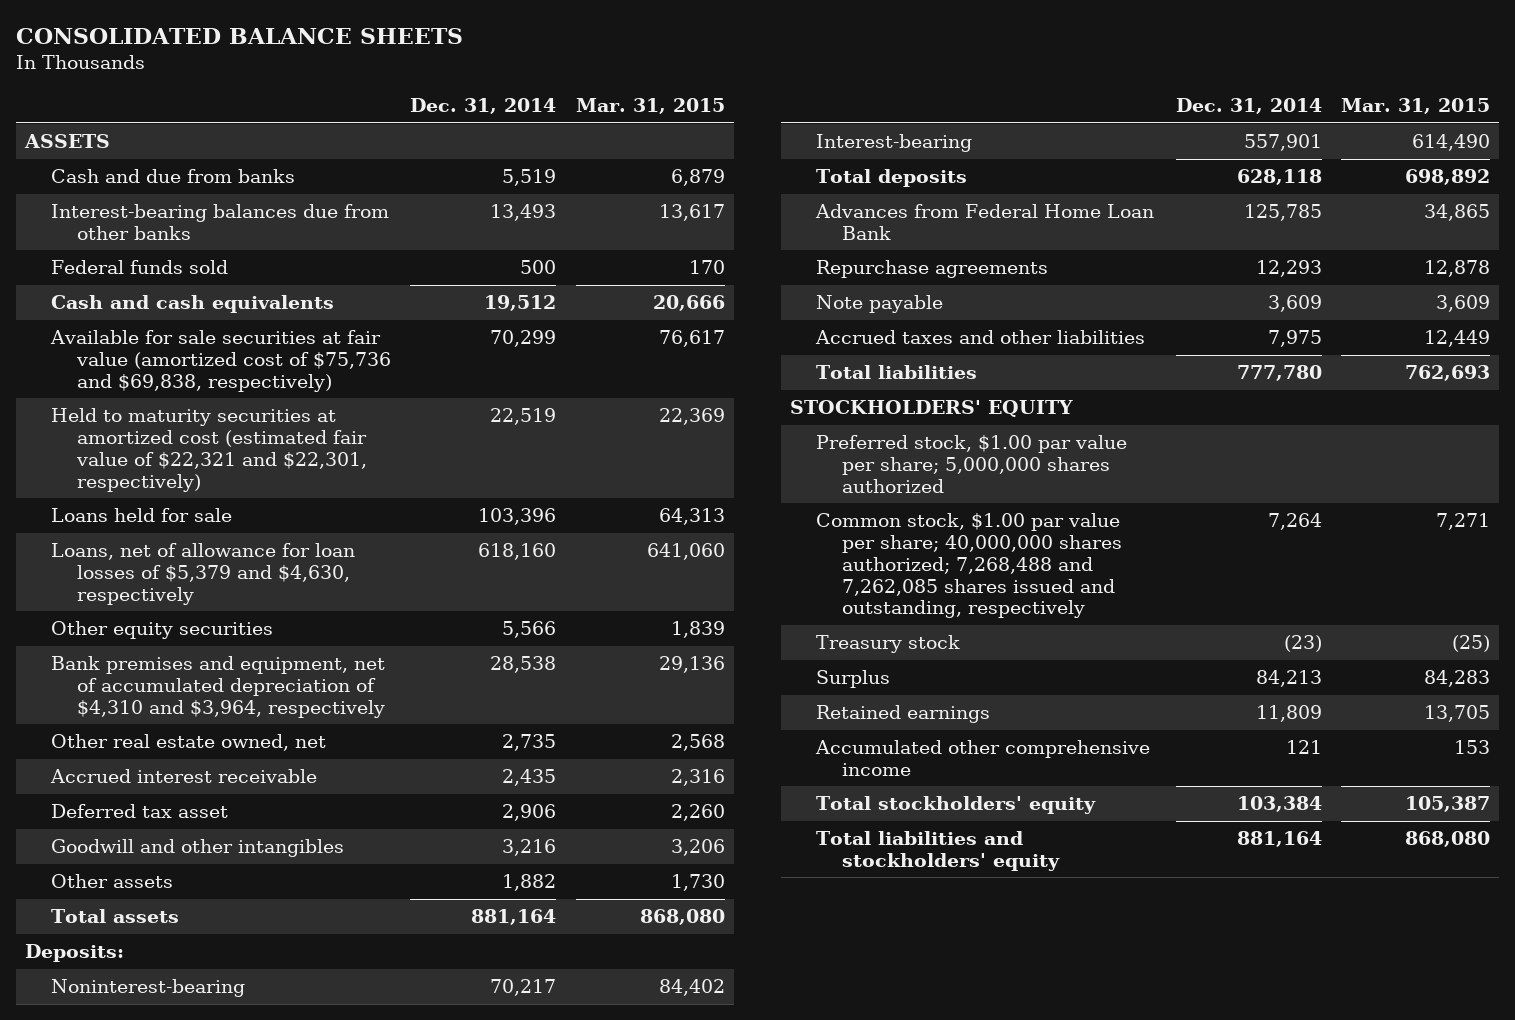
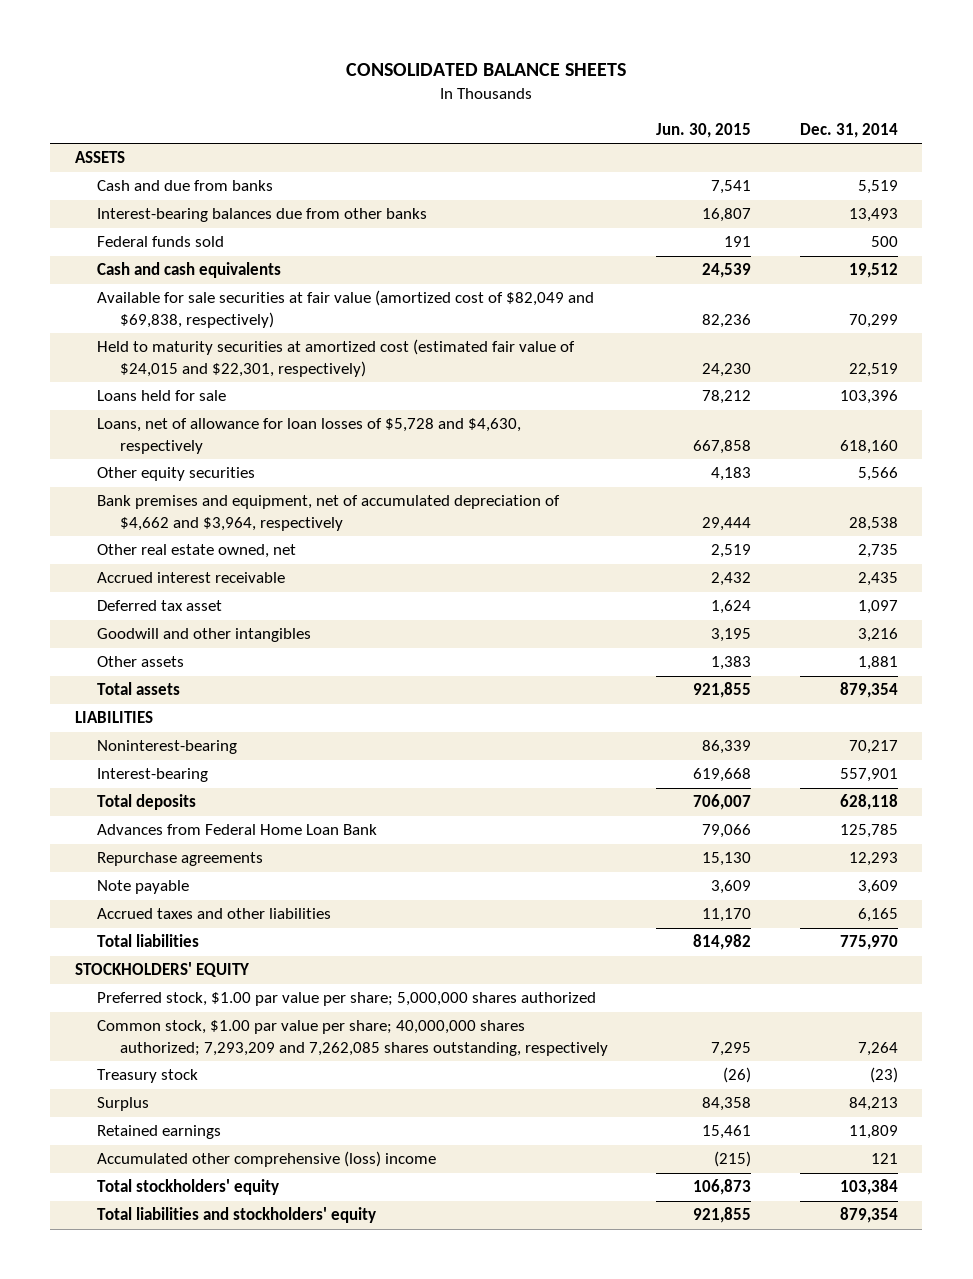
[575,98,725,115] Mar. 31, 2015 -> none
none -> [656,123,752,139] Jun. 30, 2015
[50,330,392,392] Available for sale securities at fair value (amortized cost of $75,736 and $69,838, respectively) -> [97,290,595,328] Available for sale securities at fair value (amortized cost of $82,049 and $69,838, respectively)
[51,408,368,492] Held to maturity securities at amortized cost (estimated fair value of $22,321 and $22,301, respectively) -> [97,339,576,377] Held to maturity securities at amortized cost (estimated fair value of $24,015 and $22,301, respectively)
[51,543,356,605] Loans, net of allowance for loan losses of $5,379 and $4,630, respectively -> [97,418,522,454] Loans, net of allowance for loan losses of $5,728 and $4,630, respectively
[51,656,386,718] Bank premises and equipment, net of accumulated depreciation of $4,310 and $3,964, respectively -> [97,495,561,531] Bank premises and equipment, net of accumulated depreciation of $4,662 and $3,964, respectively
[502,804,557,822] 2,906 -> [858,600,899,615] 1,097
[25,944,125,963] Deposits: -> none
[502,874,557,892] 1,882 -> [858,656,899,671] 1,881
[471,909,557,926] 881,164 -> [840,682,899,699] 879,354
none -> [74,711,153,724] LIABILITIES
[1267,330,1322,348] 7,975 -> [858,908,899,923] 6,165
[1236,365,1322,382] 777,780 -> [840,935,899,951] 775,970
[816,513,1123,619] Common stock, $1.00 par value per share; 40,000,000 shares authorized; 7,268,488 and 7,262,085 shares issued and outstanding, respectively -> [97,1020,608,1056] Common stock, $1.00 par value per share; 40,000,000 shares authorized; 7,293,209 and 7,262,085 shares outstanding, respectively
[815,740,1151,776] Accumulated other comprehensive income -> [97,1151,437,1168] Accumulated other comprehensive (loss) income
[1236,831,1322,848] 881,164 -> [840,1207,899,1224] 879,354

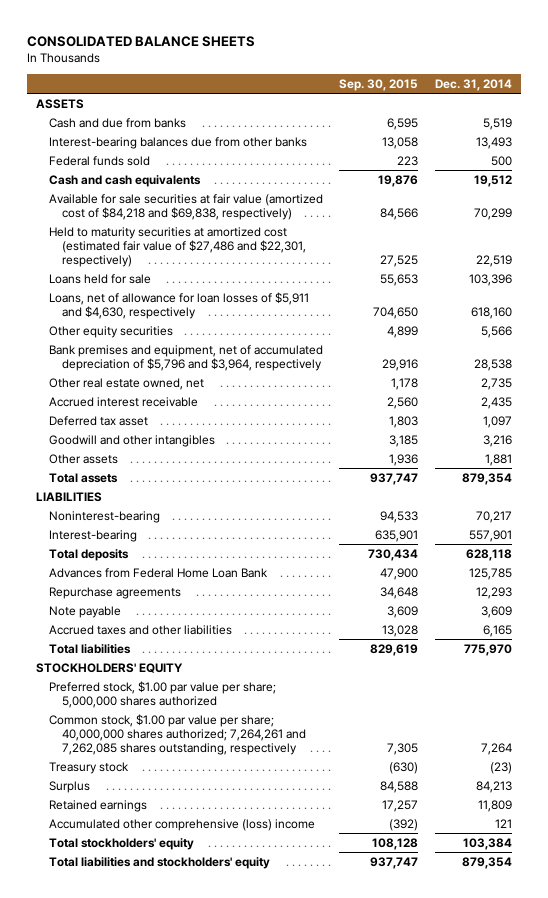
[656,123,752,139] Jun. 30, 2015 -> none
none -> [339,78,419,91] Sep. 30, 2015
[97,290,595,328] Available for sale securities at fair value (amortized cost of $82,049 and $69,838, respectively) -> [48,193,323,220] Available for sale securities at fair value (amortized cost of $84,218 and $69,838, respectively)
[97,339,576,377] Held to maturity securities at amortized cost (estimated fair value of $24,015 and $22,301, respectively) -> [48,226,306,268] Held to maturity securities at amortized cost (estimated fair value of $27,486 and $22,301, respectively)
[97,418,522,454] Loans, net of allowance for loan losses of $5,728 and $4,630, respectively -> [48,291,309,319] Loans, net of allowance for loan losses of $5,911 and $4,630, respectively
[97,495,561,531] Bank premises and equipment, net of accumulated depreciation of $4,662 and $3,964, respectively -> [48,344,323,371] Bank premises and equipment, net of accumulated depreciation of $5,796 and $3,964, respectively
[97,1020,608,1056] Common stock, $1.00 par value per share; 40,000,000 shares authorized; 7,293,209 and 7,262,085 shares outstanding, respectively -> [48,713,306,756] Common stock, $1.00 par value per share; 40,000,000 shares authorized; 7,264,261 and 7,262,085 shares outstanding, respectively

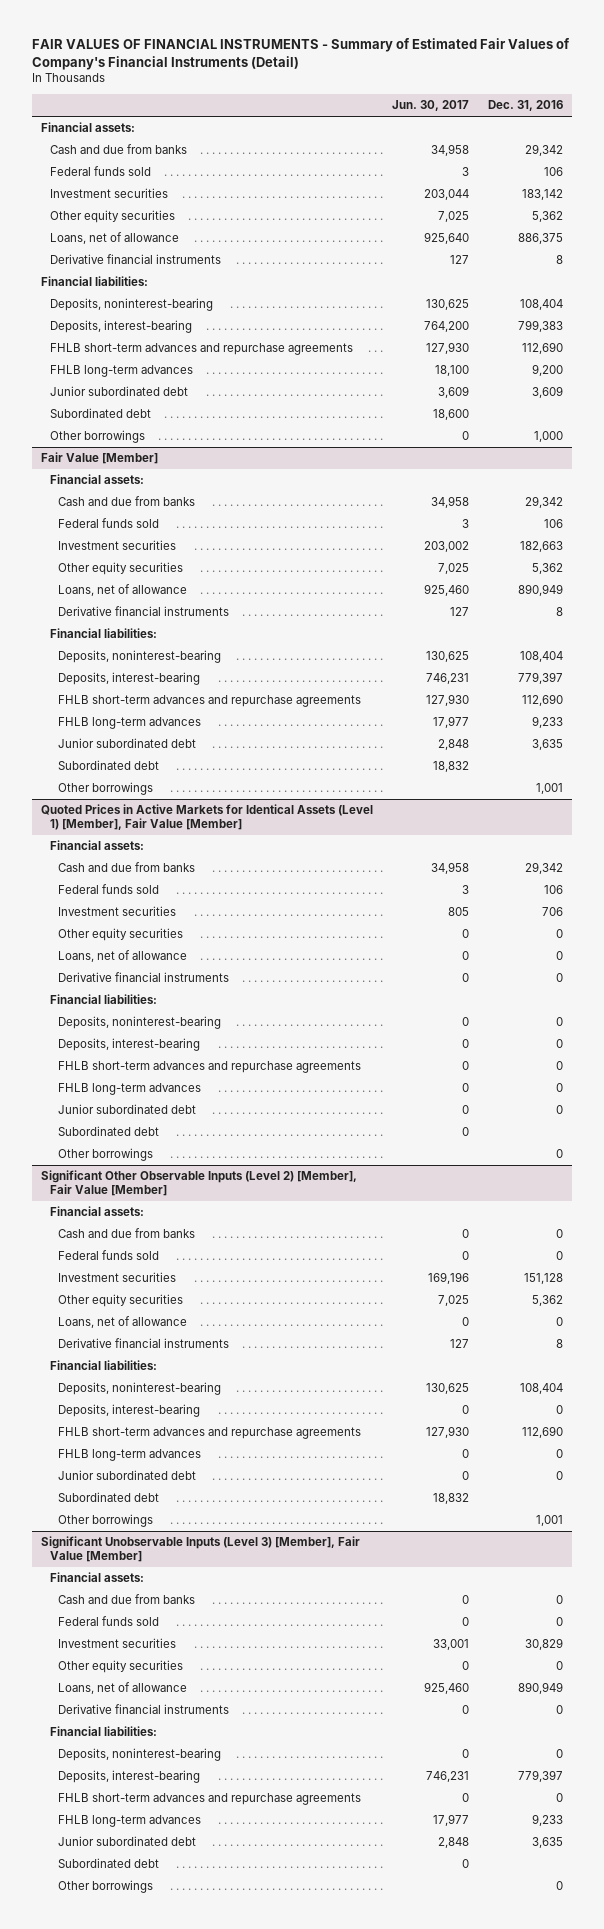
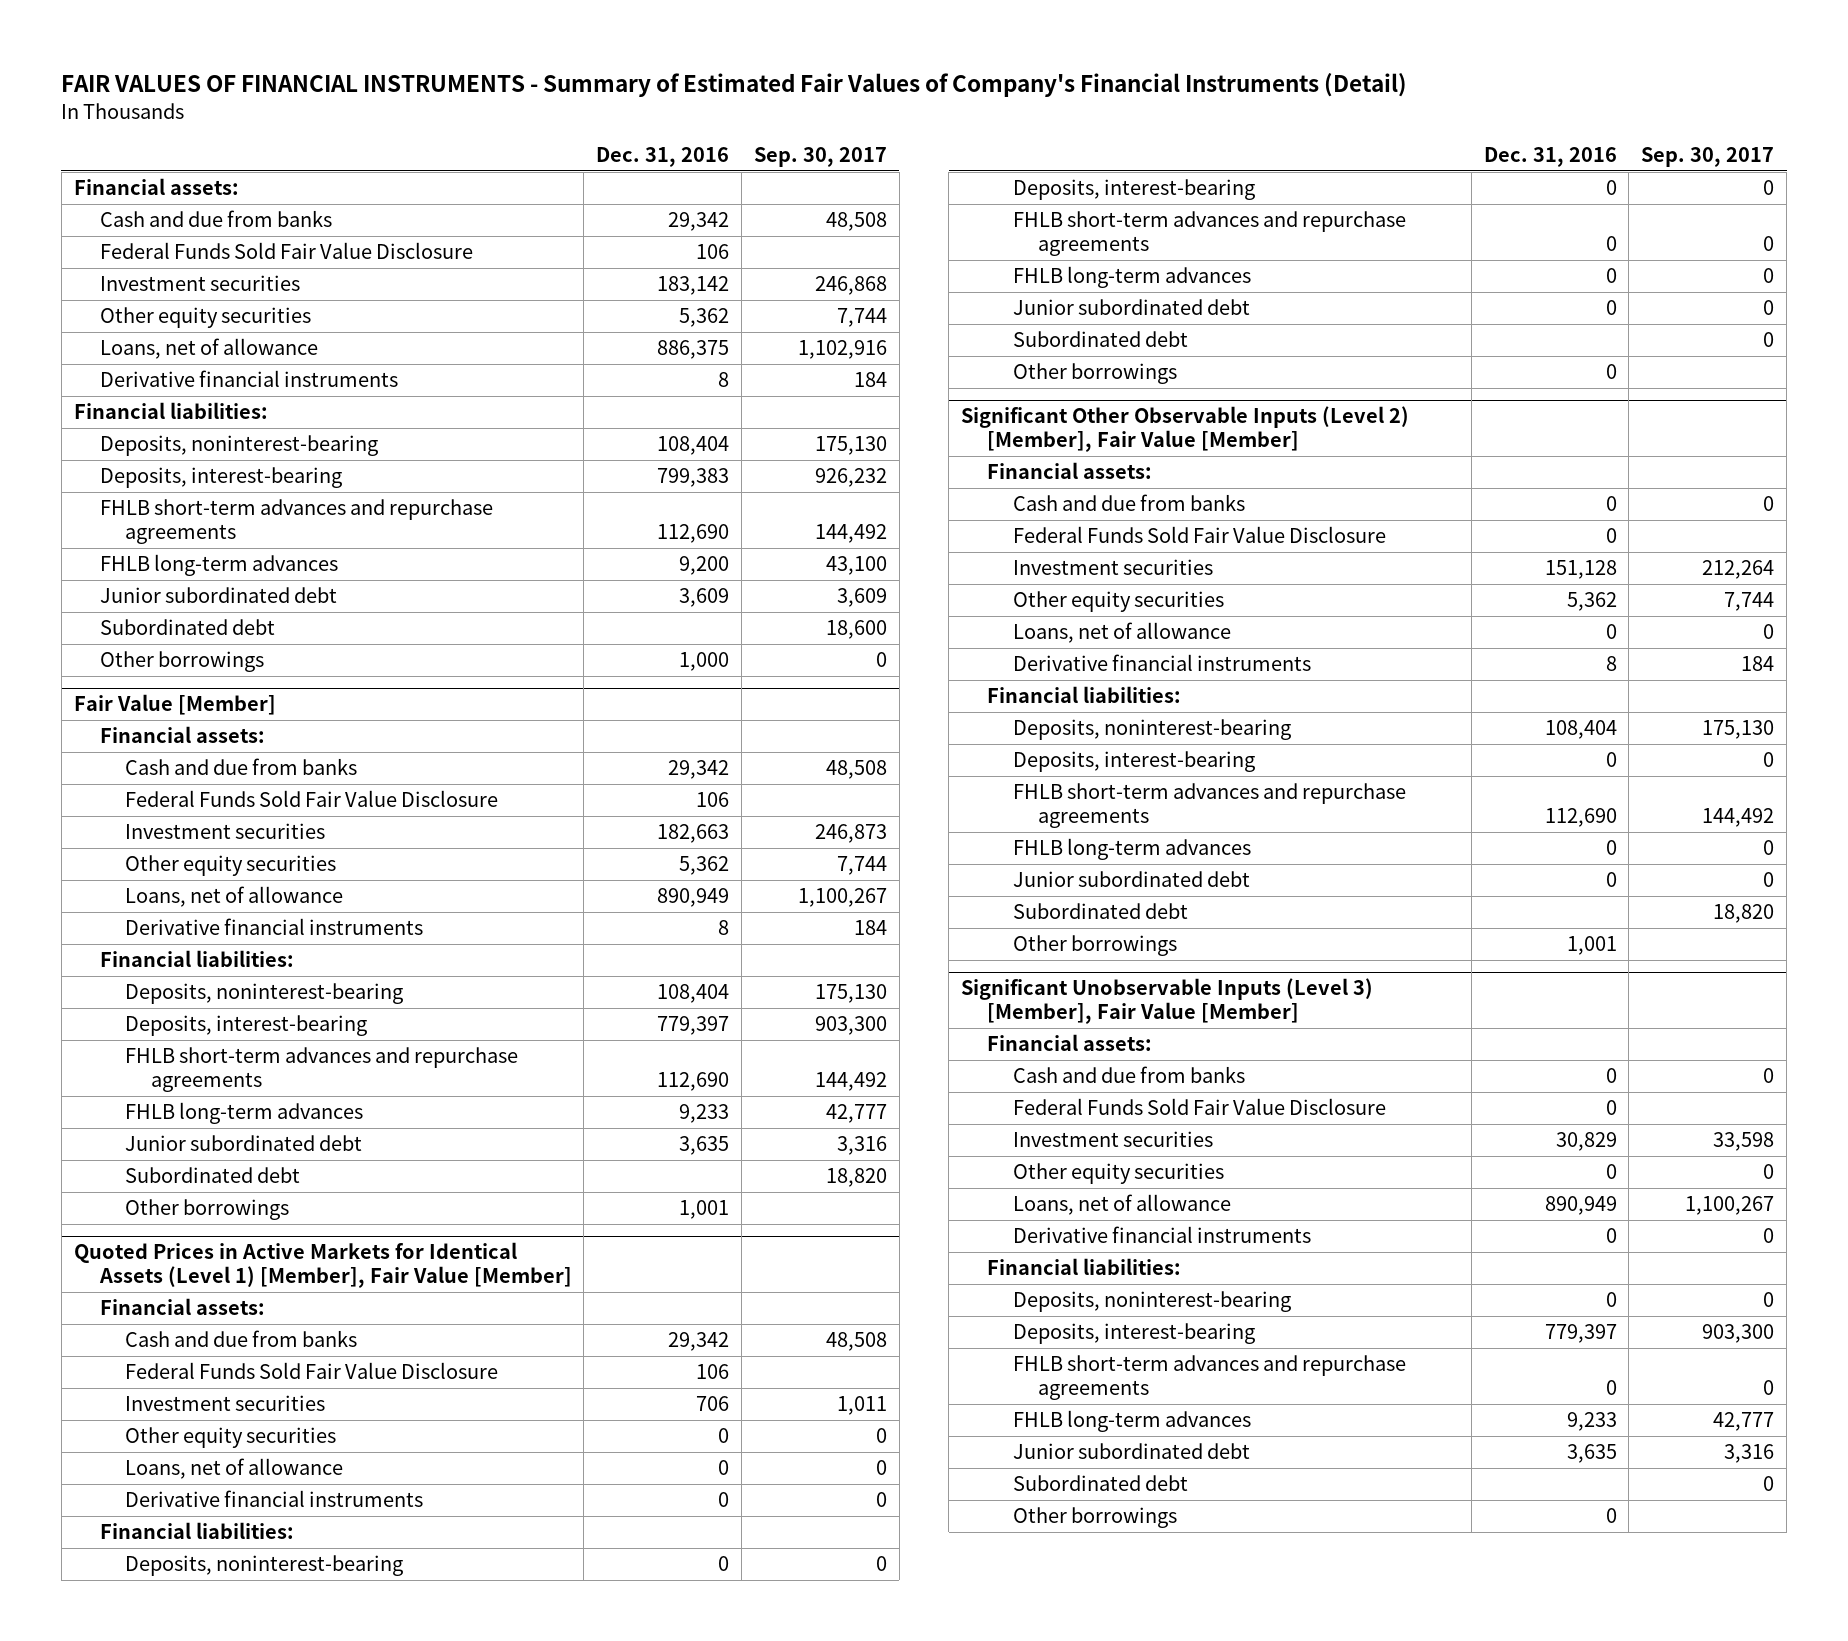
[392,100,470,112] Jun. 30, 2017 -> none
none -> [754,146,888,167] Sep. 30, 2017
[49,166,151,177] Federal funds sold -> [99,242,473,260] Federal Funds Sold Fair Value Disclosure
[57,518,159,529] Federal funds sold -> [125,790,499,808] Federal Funds Sold Fair Value Disclosure
[57,884,159,895] Federal funds sold -> [125,1362,499,1380] Federal Funds Sold Fair Value Disclosure
[57,1250,159,1261] Federal funds sold -> [1012,526,1386,544] Federal Funds Sold Fair Value Disclosure
[57,1616,159,1627] Federal funds sold -> [1012,1098,1386,1116] Federal Funds Sold Fair Value Disclosure

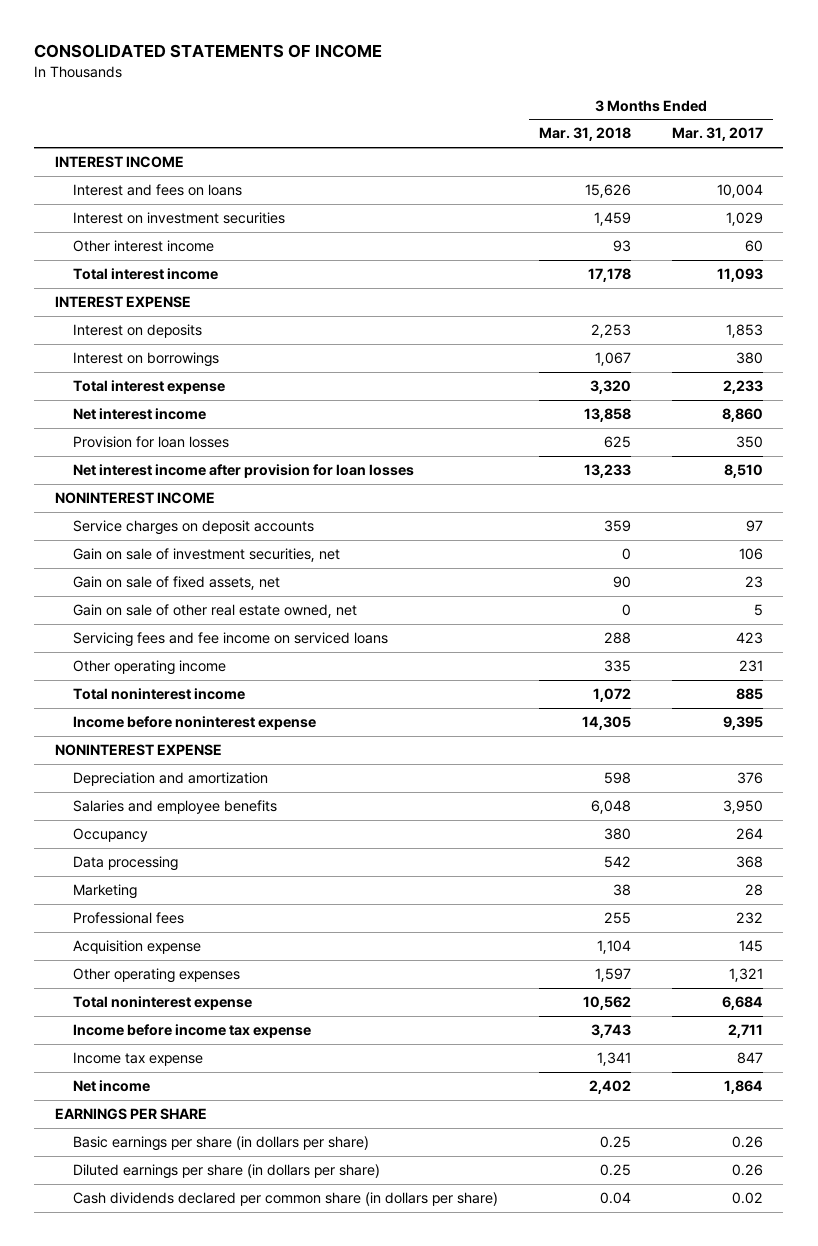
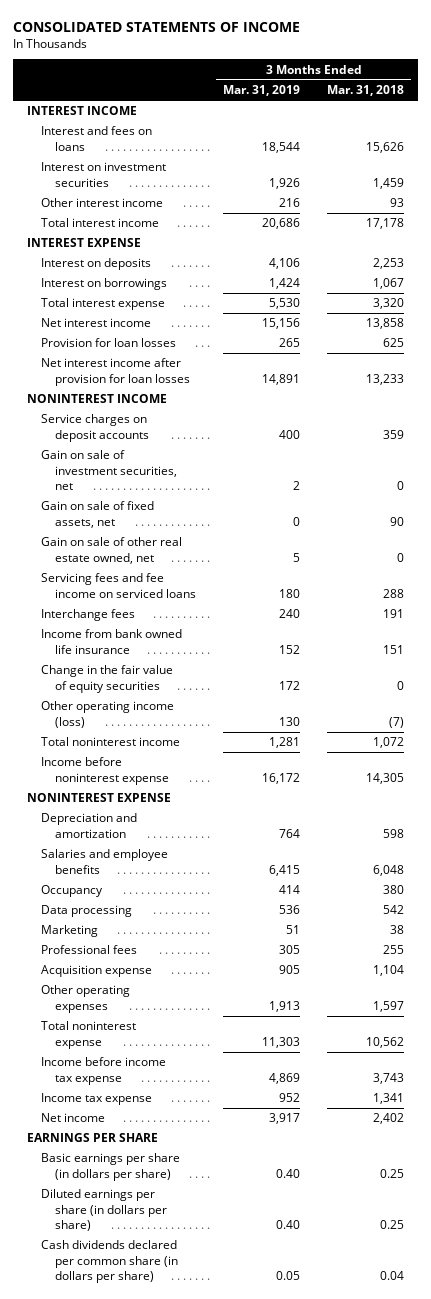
[671,127,763,142] Mar. 31, 2017 -> none
none -> [223,85,301,97] Mar. 31, 2019
none -> [41,609,136,622] Interchange fees
none -> [41,629,183,654] Income from bank owned life insurance
none -> [41,665,174,693] Change in the fair value of equity securities
[72,660,226,676] Other operating income -> [41,701,175,728] Other operating income (loss)
[603,660,631,673] 335 -> [389,716,405,728] (7)

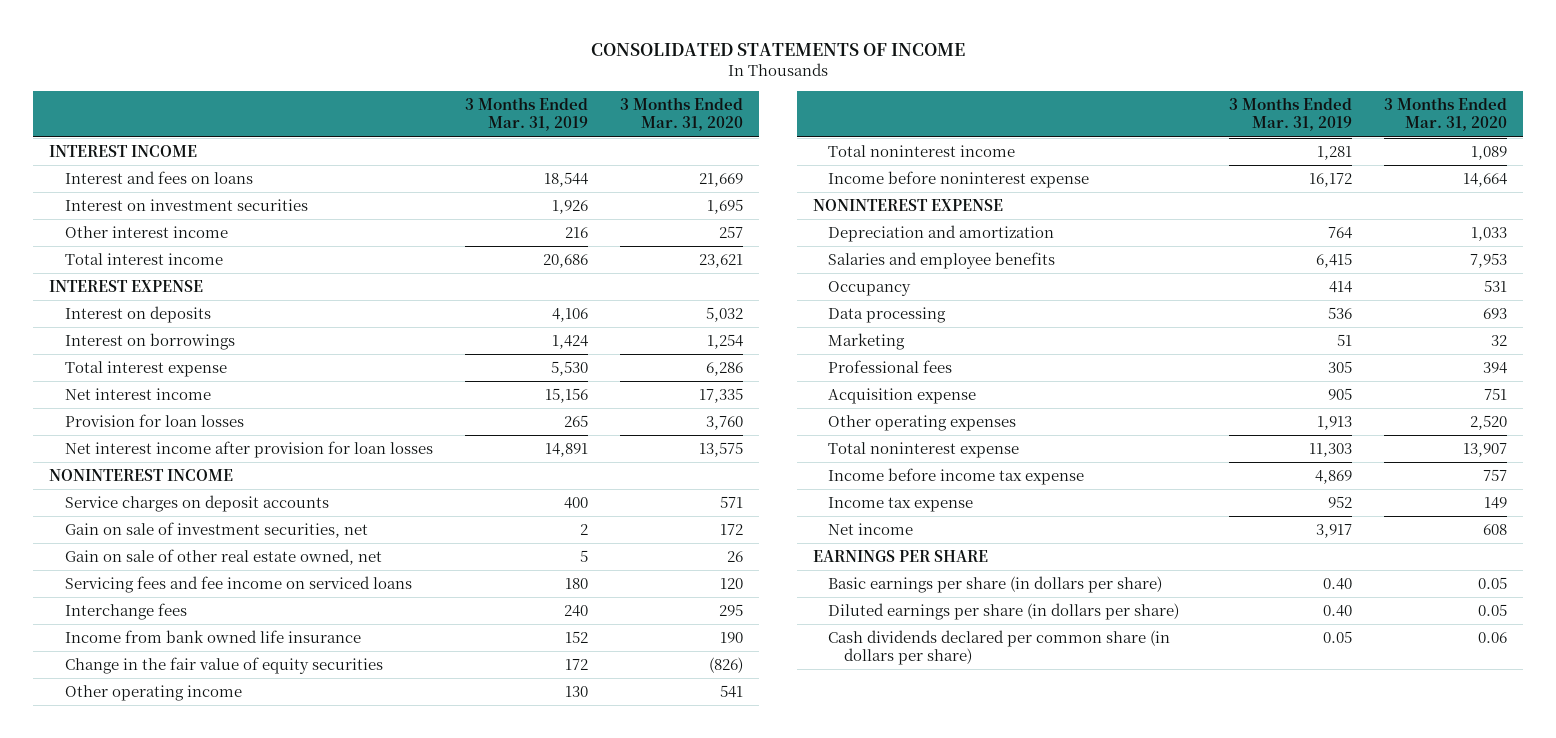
[327,85,405,97] Mar. 31, 2018 -> none
none -> [620,97,744,132] 3 Months Ended Mar. 31, 2020
[41,501,155,528] Gain on sale of fixed assets, net -> none
[41,701,175,728] Other operating income (loss) -> [64,685,242,702] Other operating income

